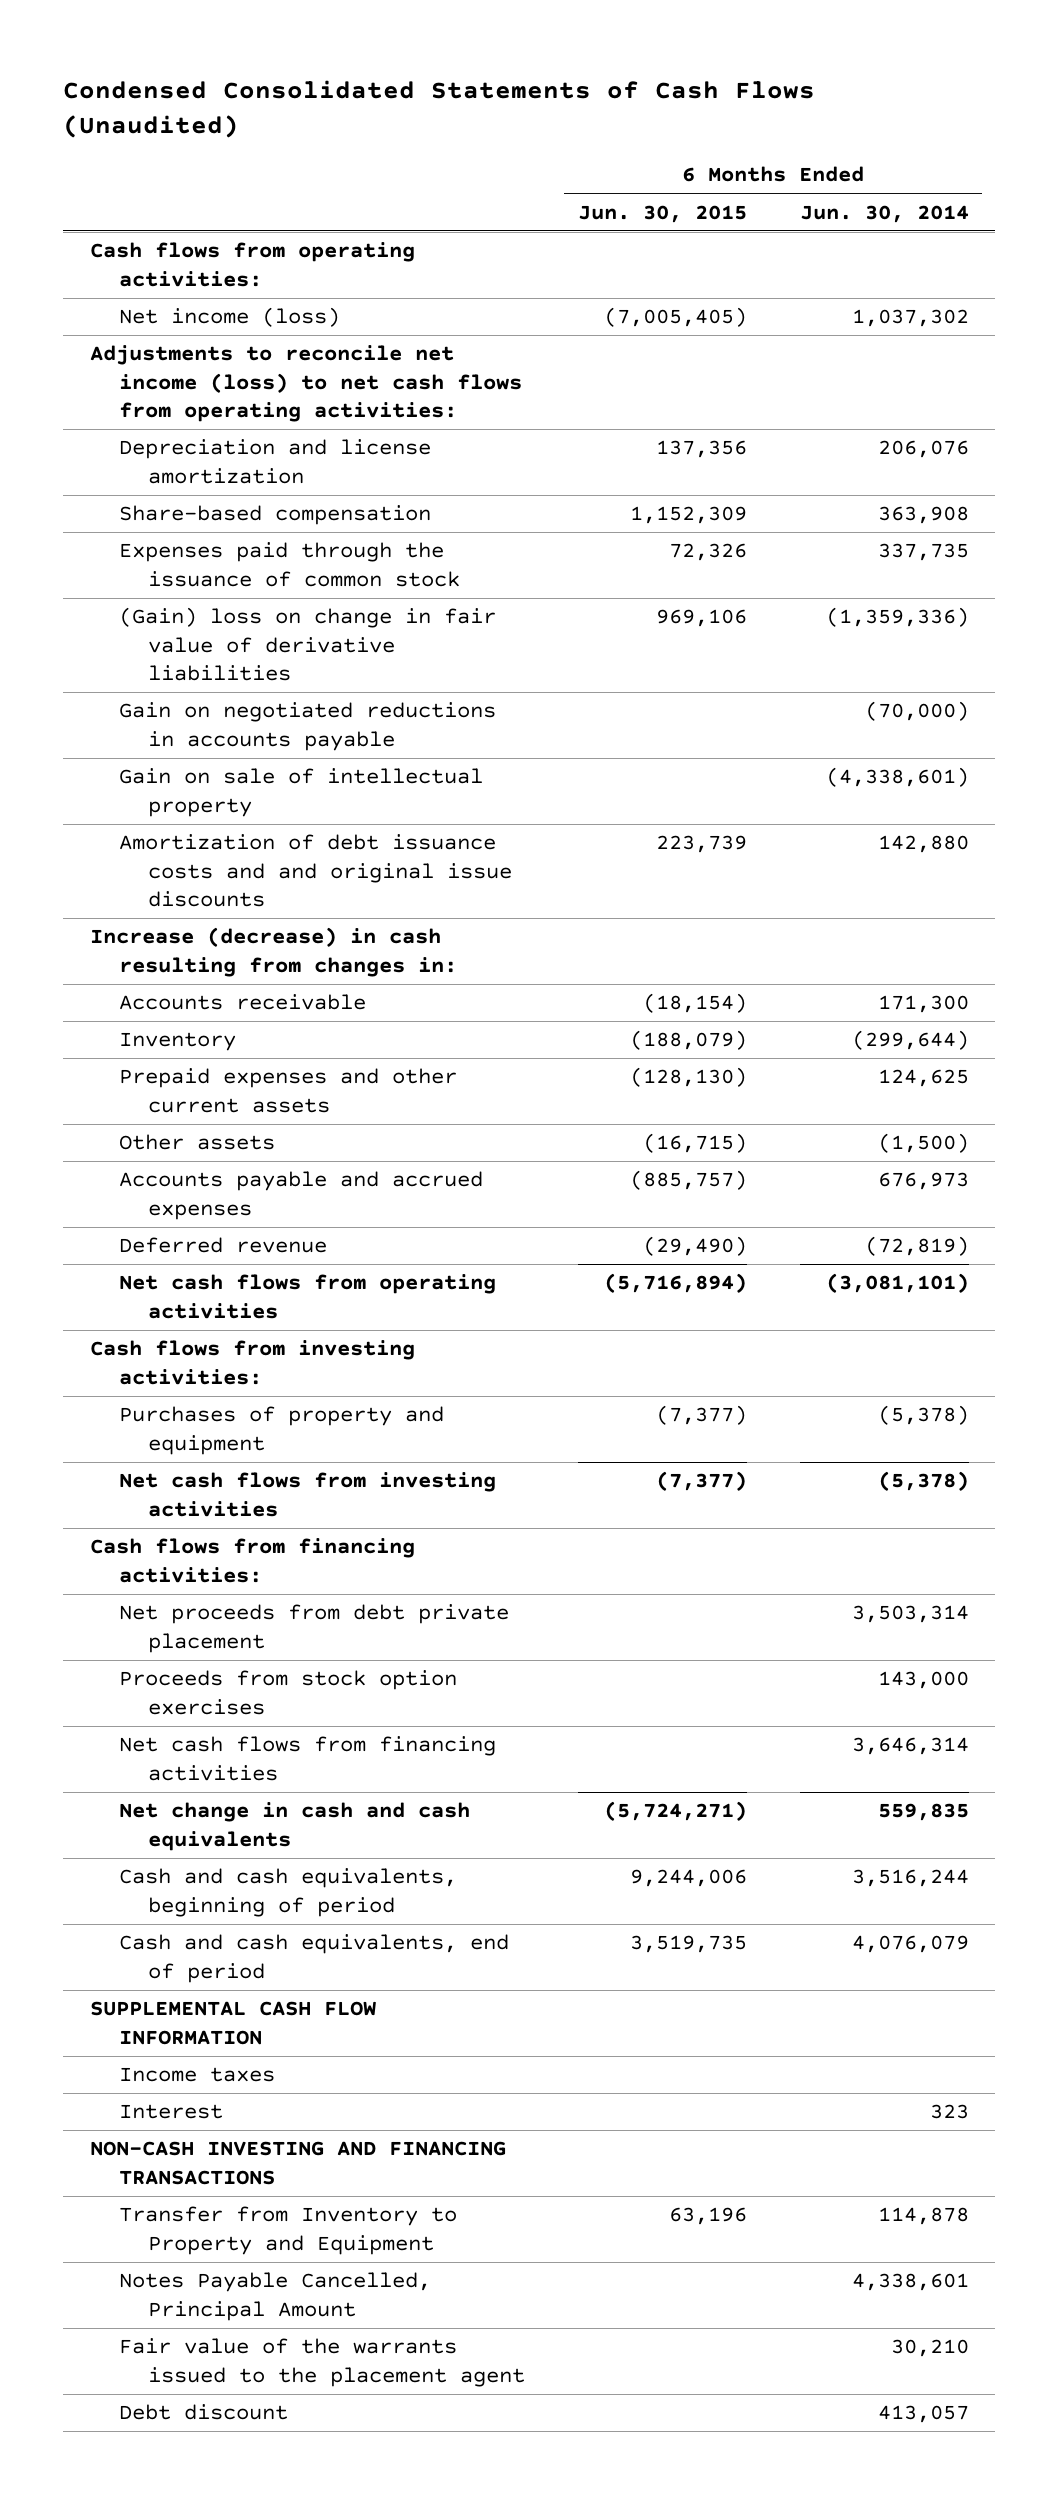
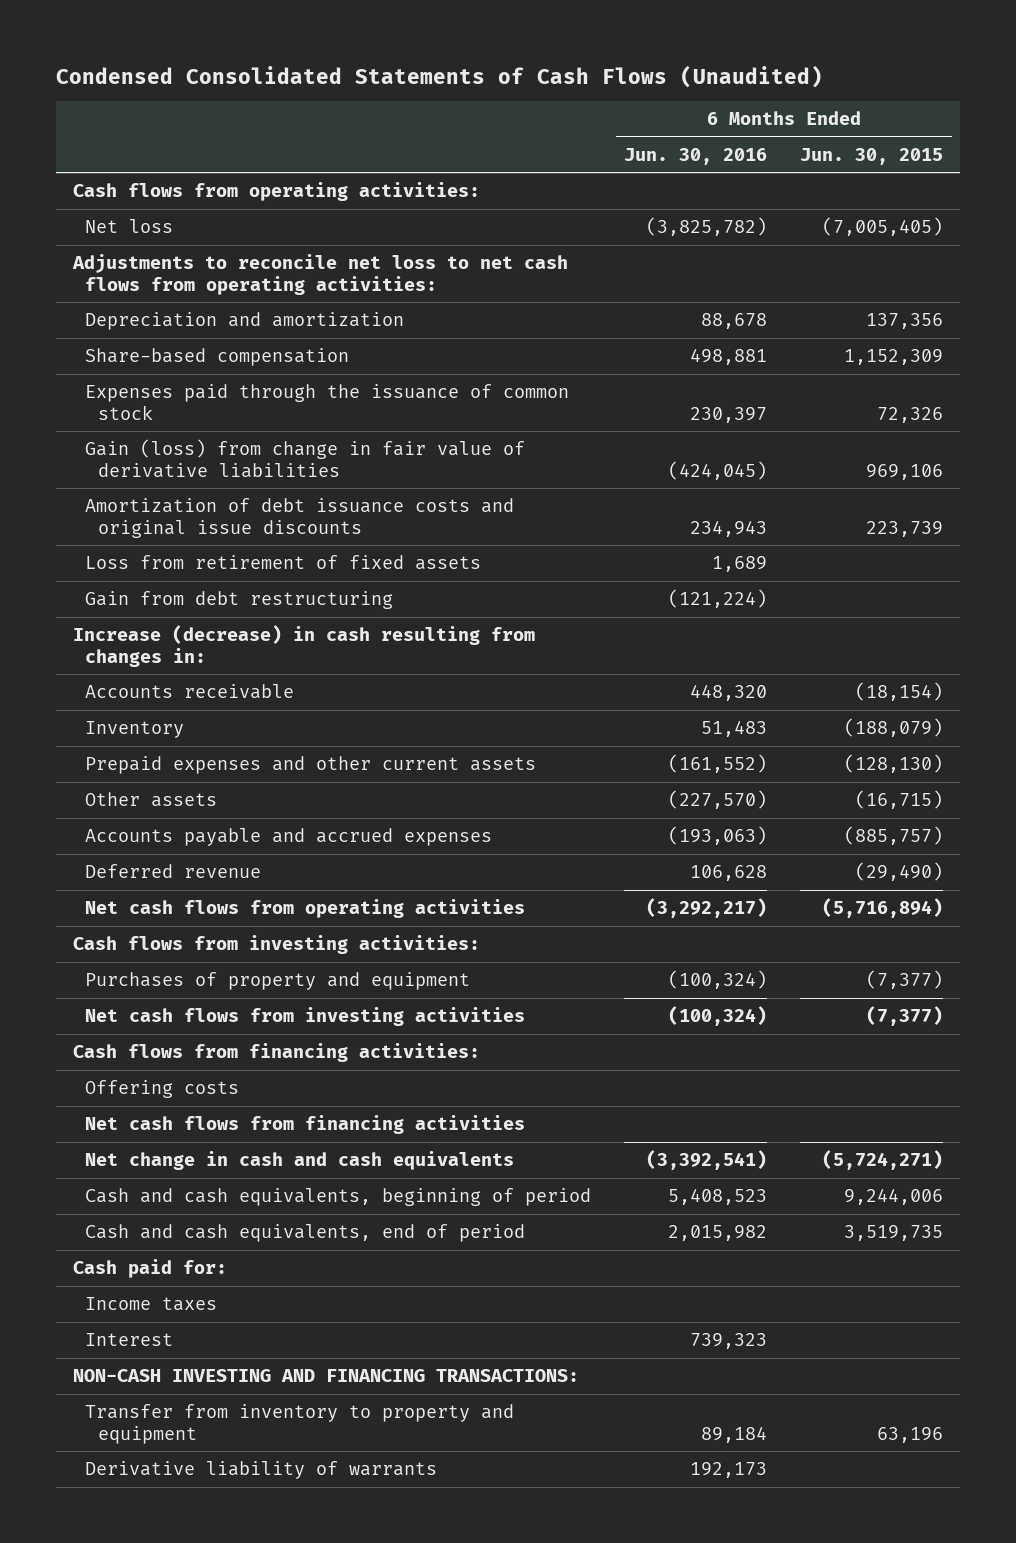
[799,204,969,223] Jun. 30, 2014 -> none
none -> [624,147,768,165] Jun. 30, 2016
[118,307,340,328] Net income (loss) -> [85,219,174,234] Net loss
[89,345,522,423] Adjustments to reconcile net income (loss) to net cash flows from operating activities: -> [71,254,568,295] Adjustments to reconcile net loss to net cash flows from operating activities:
[118,439,431,484] Depreciation and license amortization -> [85,312,405,331] Depreciation and amortization
[118,702,496,751] Gain on negotiated reductions in accounts payable -> none
[118,768,483,817] Gain on sale of intellectual property -> none
[118,607,496,682] (Gain) loss on change in fair value of derivative liabilities -> [85,439,526,478] Gain (loss) from change in fair value of derivative liabilities
[118,834,512,908] Amortization of debt issuance costs and and original issue discounts -> [85,498,515,538] Amortization of debt issuance costs and original issue discounts
none -> [85,555,482,571] Loss from retirement of fixed assets
none -> [85,591,394,610] Gain from debt restructuring
[118,1604,509,1653] Net proceeds from debt private placement -> none
[118,1670,457,1715] Proceeds from stock option exercises -> none
none -> [85,1080,240,1099] Offering costs
[89,2001,376,2045] SUPPLEMENTAL CASH FLOW INFORMATION -> none
none -> [72,1259,227,1279] Cash paid for:
[118,2272,431,2321] Notes Payable Cancelled, Principal Amount -> none
[118,2338,525,2387] Fair value of the warrants issued to the placement agent -> none
[118,2404,288,2421] Debt discount -> none
[89,2141,506,2185] NON-CASH INVESTING AND FINANCING TRANSACTIONS -> [72,1369,579,1383] NON-CASH INVESTING AND FINANCING TRANSACTIONS:
[118,2206,457,2255] Transfer from Inventory to Property and Equipment -> [85,1404,515,1444] Transfer from inventory to property and equipment
none -> [85,1461,438,1480] Derivative liability of warrants

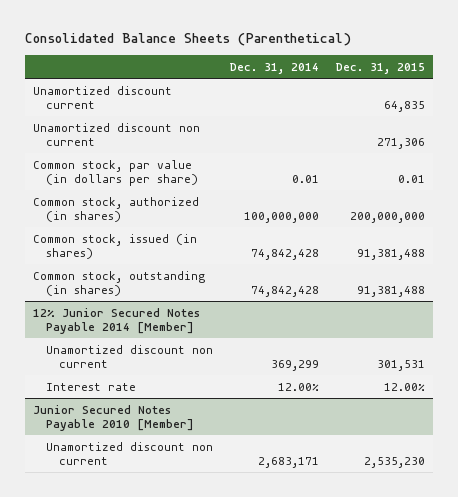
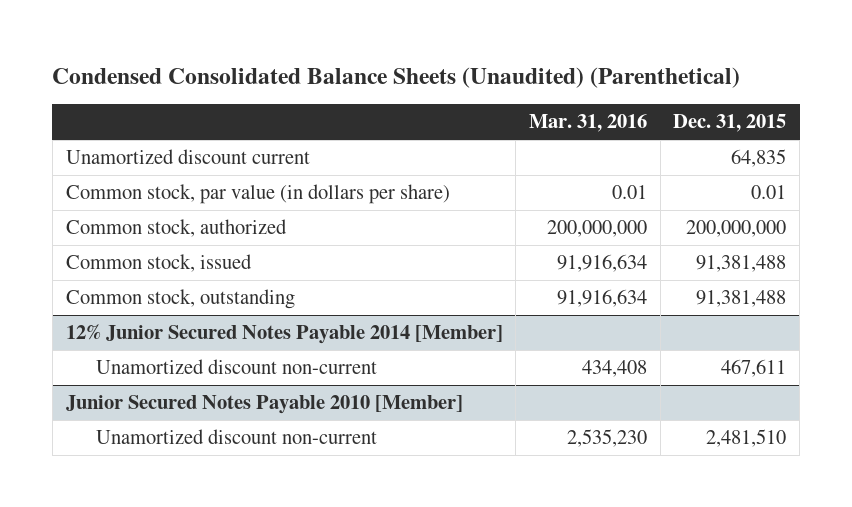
[24,33,351,47] Consolidated Balance Sheets (Parenthetical) -> [52,67,741,89] Condensed Consolidated Balance Sheets (Unaudited) (Parenthetical)
[229,62,319,74] Dec. 31, 2014 -> none
none -> [528,114,647,133] Mar. 31, 2016
[33,122,201,146] Unamortized discount non current -> none
[33,196,200,222] Common stock, authorized (in shares) -> [65,219,287,238] Common stock, authorized
[33,233,198,259] Common stock, issued (in shares) -> [65,254,252,273] Common stock, issued
[33,270,206,296] Common stock, outstanding (in shares) -> [65,289,295,310] Common stock, outstanding
[46,382,137,391] Interest rate -> none
[46,344,214,368] Unamortized discount non current -> [95,359,377,375] Unamortized discount non-current
[376,359,425,371] 301,531 -> [721,359,787,378] 467,611
[46,441,214,465] Unamortized discount non current -> [95,429,377,445] Unamortized discount non-current
[363,456,425,468] 2,535,230 -> [706,429,787,448] 2,481,510

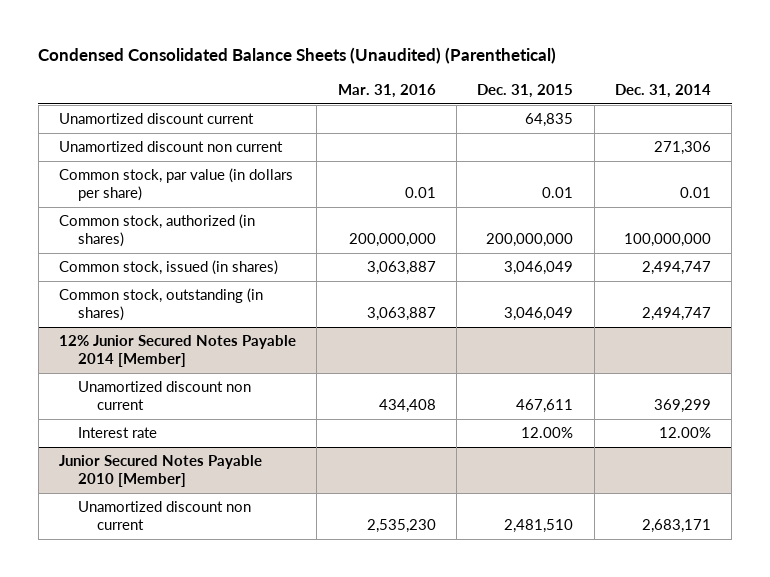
none -> [614,84,711,99] Dec. 31, 2014
none -> [58,141,283,153] Unamortized discount non current
[65,219,287,238] Common stock, authorized -> [58,214,255,248] Common stock, authorized (in shares)
[65,254,252,273] Common stock, issued -> [58,260,278,276] Common stock, issued (in shares)
[556,254,647,273] 91,916,634 -> [366,261,436,276] 3,063,887
[696,255,787,273] 91,381,488 -> [504,261,574,276] 3,046,049
[65,289,295,310] Common stock, outstanding -> [58,288,263,322] Common stock, outstanding (in shares)
[556,289,647,308] 91,916,634 -> [366,307,436,322] 3,063,887
[696,290,787,308] 91,381,488 -> [504,307,574,322] 3,046,049
[95,359,377,375] Unamortized discount non-current -> [77,381,251,411] Unamortized discount non current
none -> [77,427,157,439] Interest rate
[95,429,377,445] Unamortized discount non-current -> [77,501,251,531] Unamortized discount non current

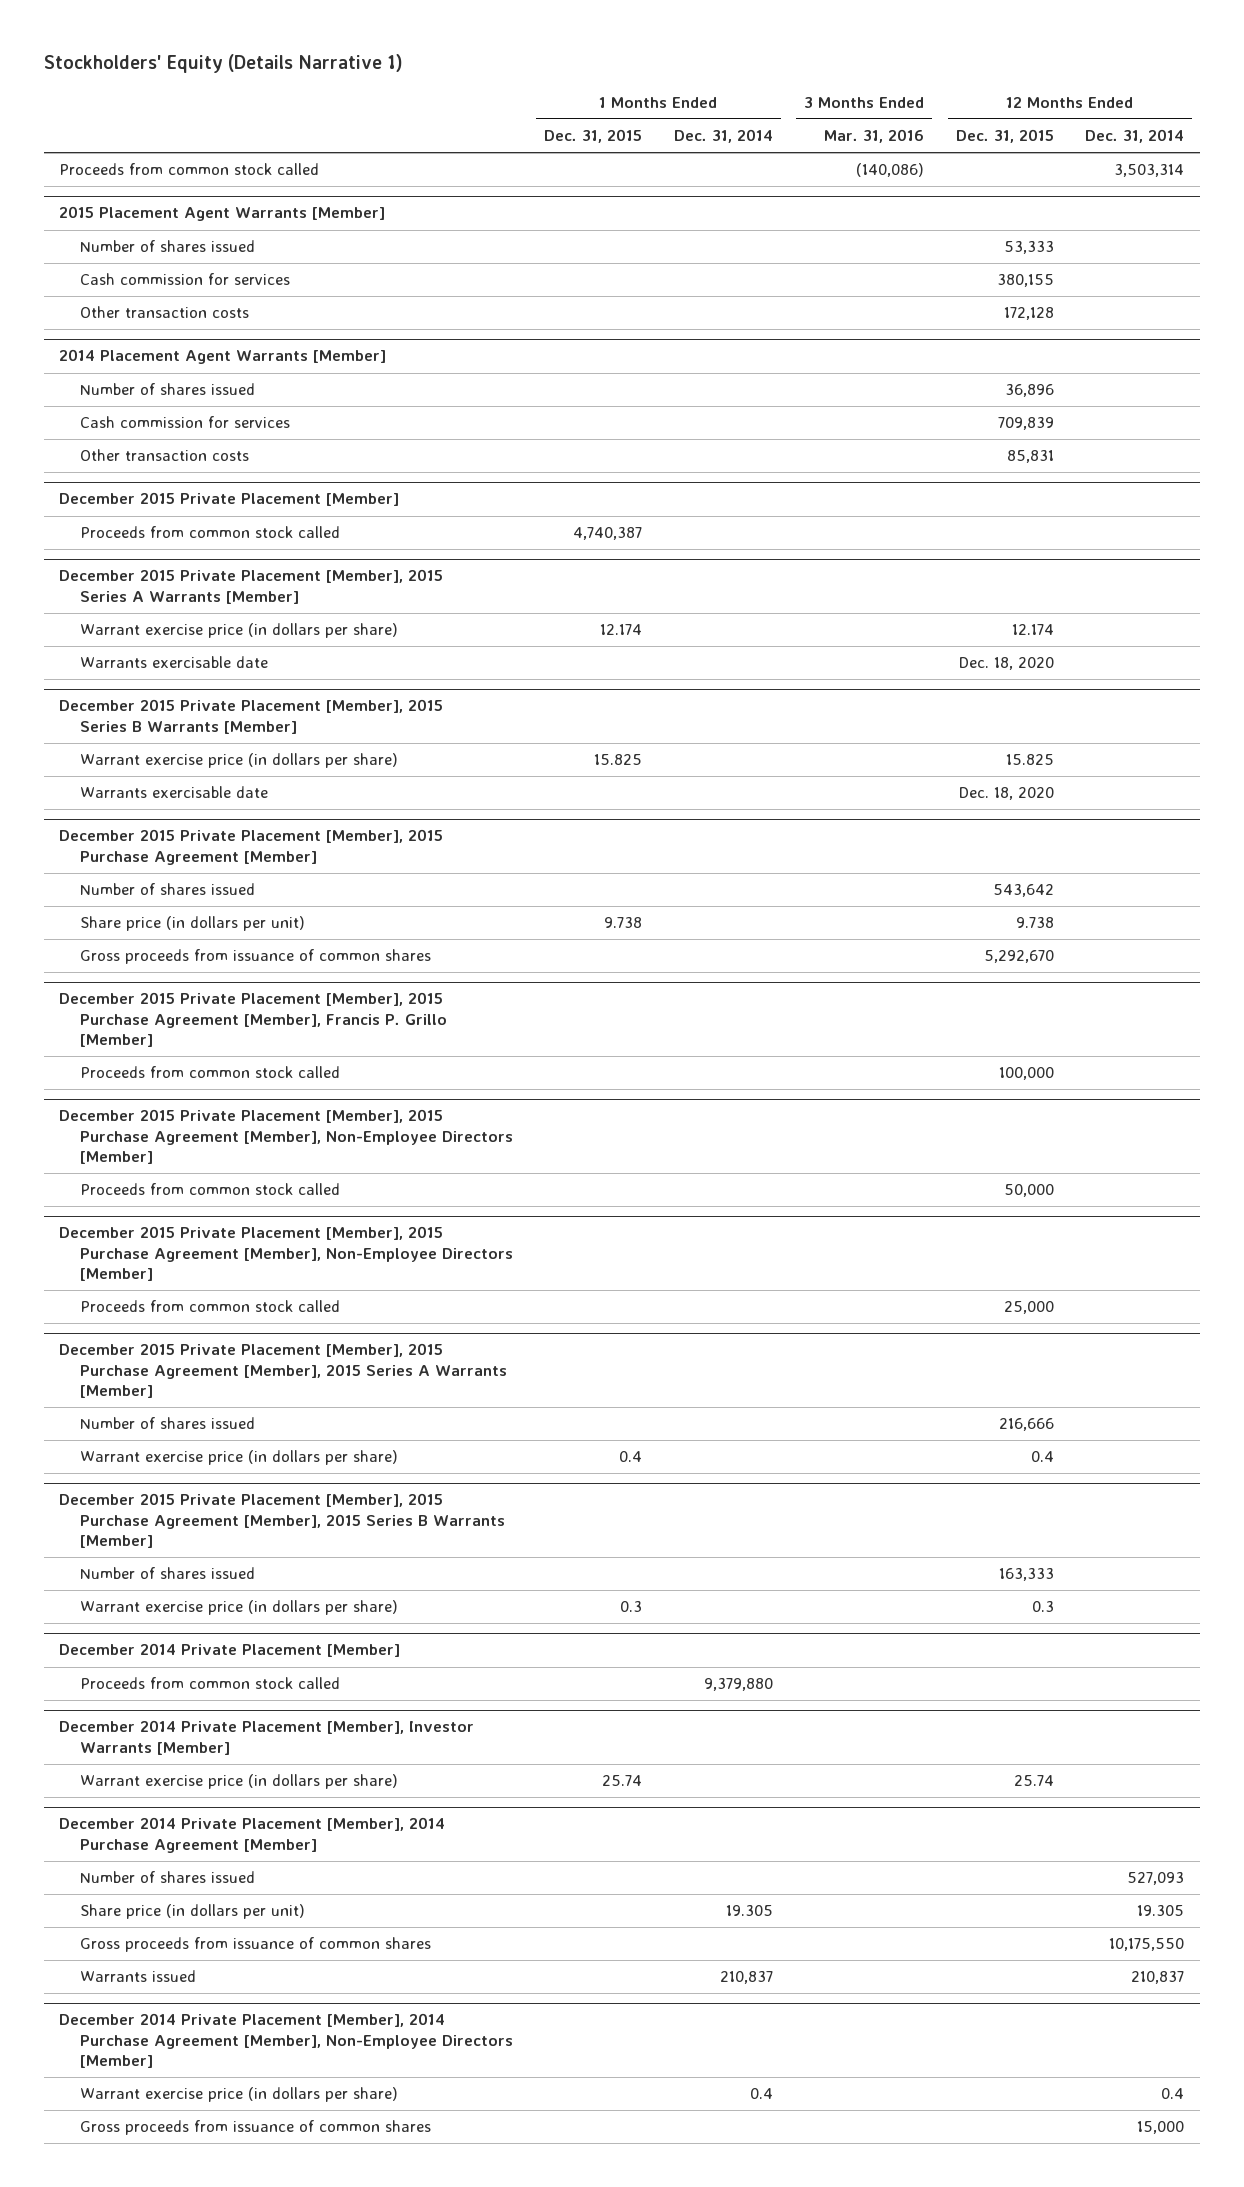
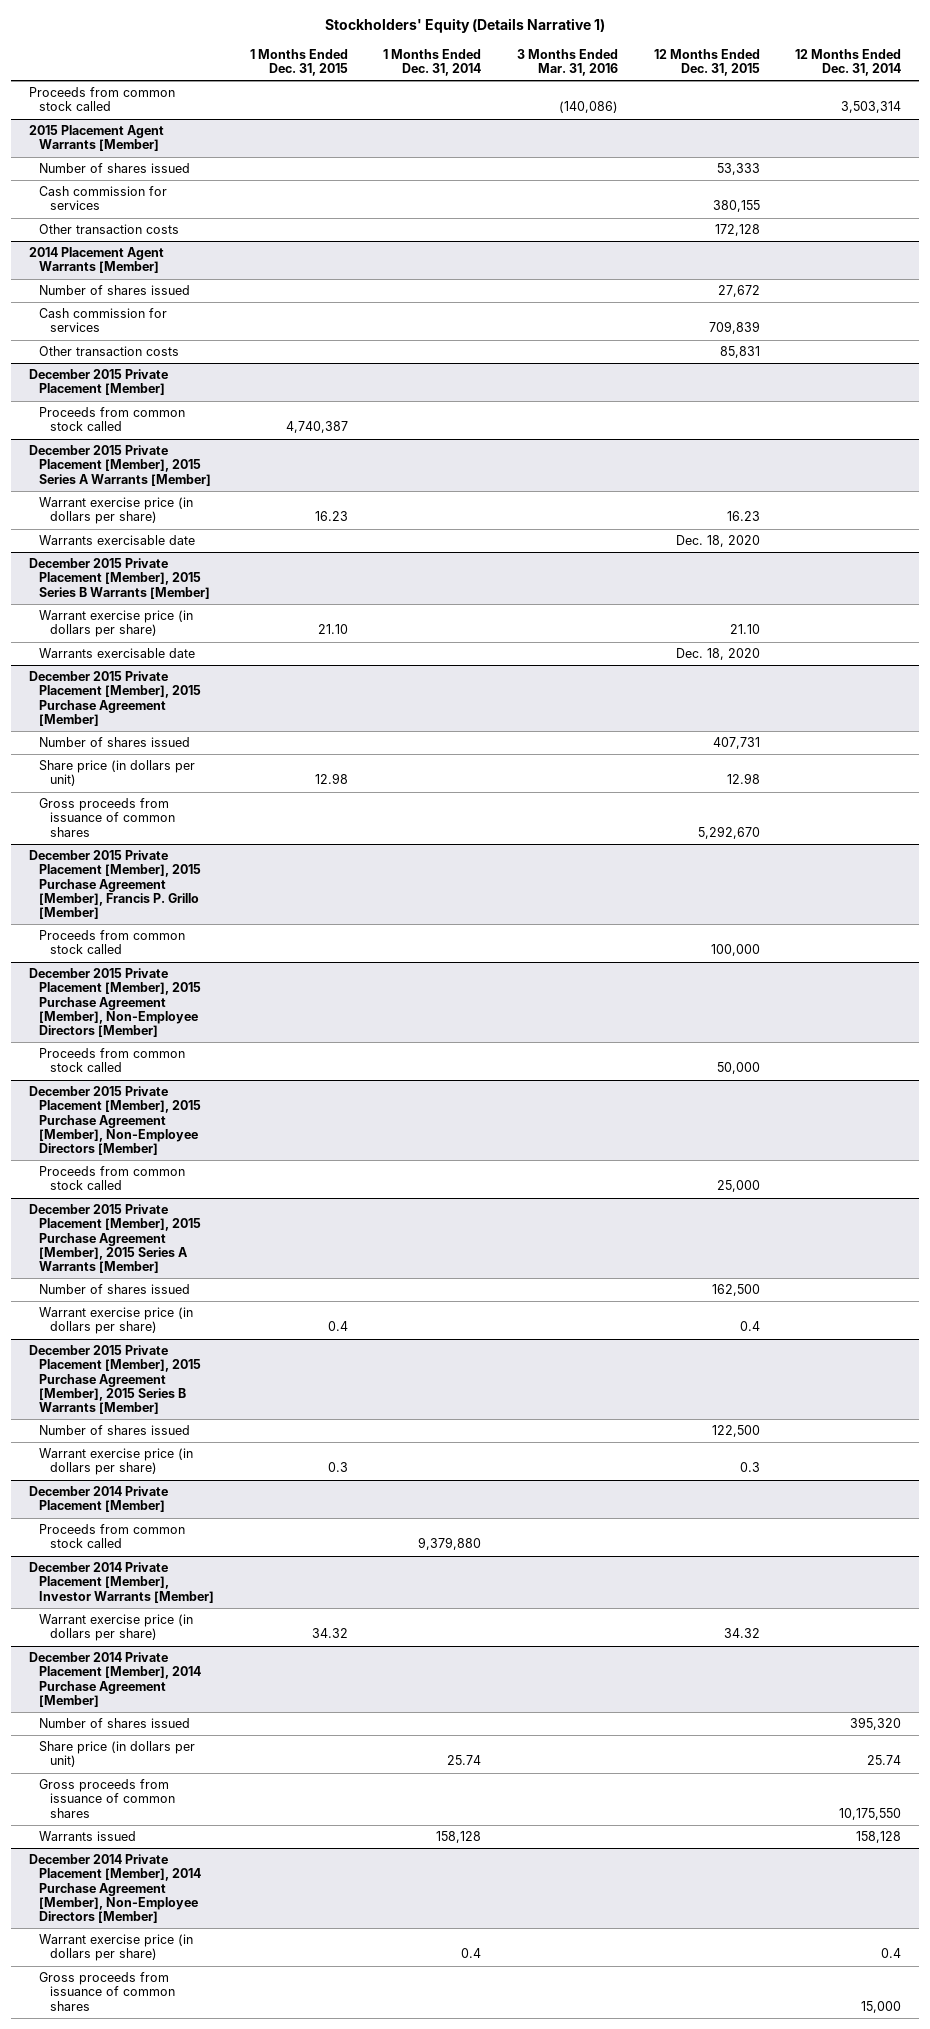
[1004,384,1054,398] 36,896 -> [717,285,760,298] 27,672
[600,624,643,636] 12.174 -> [314,511,348,522] 16.23
[1011,624,1054,636] 12.174 -> [726,511,760,522] 16.23
[594,754,643,766] 15.825 -> [317,624,348,635] 21.10
[1005,754,1054,766] 15.825 -> [729,624,760,635] 21.10
[992,884,1054,898] 543,642 -> [712,737,760,750] 407,731
[604,917,643,929] 9.738 -> [314,773,348,785] 12.98
[1015,917,1054,929] 9.738 -> [726,773,760,785] 12.98
[998,1418,1054,1432] 216,666 -> [711,1284,760,1297] 162,500
[998,1568,1054,1582] 163,333 -> [711,1425,760,1438] 122,500
[602,1775,643,1787] 25.74 -> [311,1628,348,1639] 34.32
[1013,1775,1054,1787] 25.74 -> [723,1628,760,1639] 34.32
[1127,1872,1185,1886] 527,093 -> [850,1717,902,1731] 395,320
[725,1905,773,1917] 19.305 -> [447,1755,482,1766] 25.74
[1137,1905,1185,1917] 19.305 -> [867,1755,902,1766] 25.74
[719,1971,773,1985] 210,837 -> [436,1831,482,1844] 158,128
[1131,1971,1185,1985] 210,837 -> [856,1831,902,1844] 158,128

